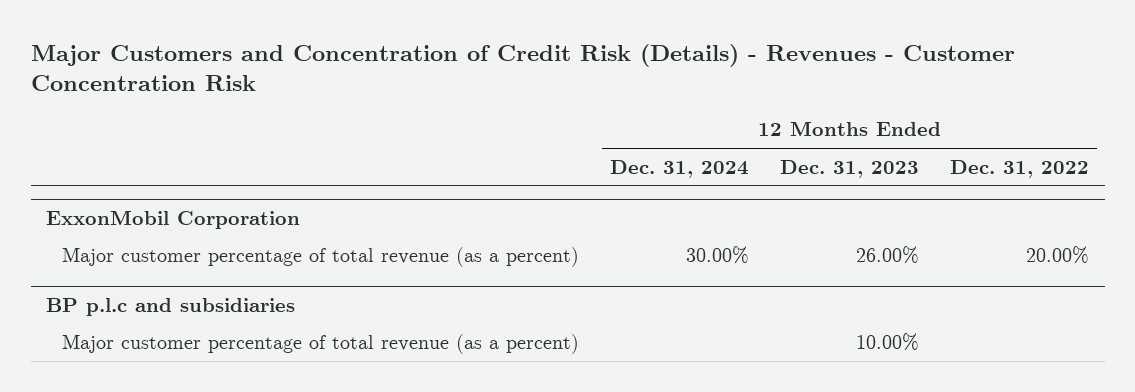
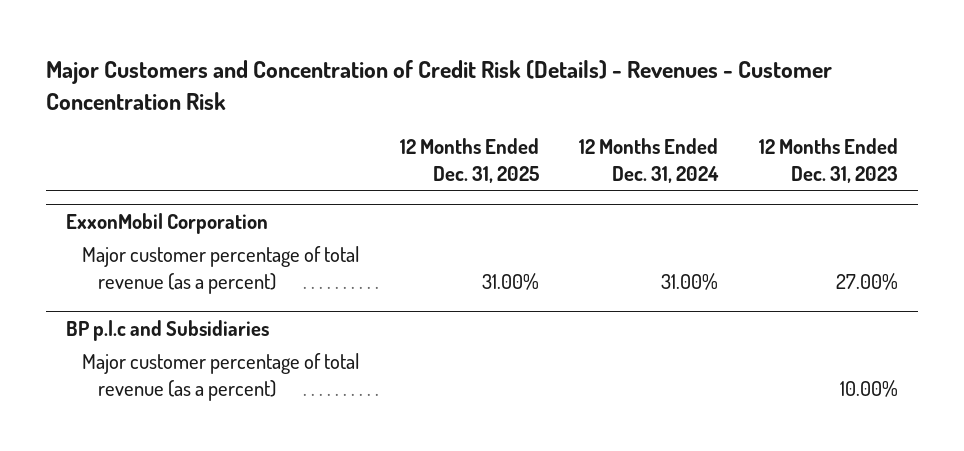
[950,159,1090,178] Dec. 31, 2022 -> none
none -> [399,138,539,184] 12 Months Ended Dec. 31, 2025
[686,246,750,265] 30.00% -> [661,272,719,290] 31.00%
[856,246,920,265] 26.00% -> [835,272,898,290] 27.00%
[46,297,296,316] BP p.l.c and subsidiaries -> [66,319,270,341] BP p.l.c and Subsidiaries

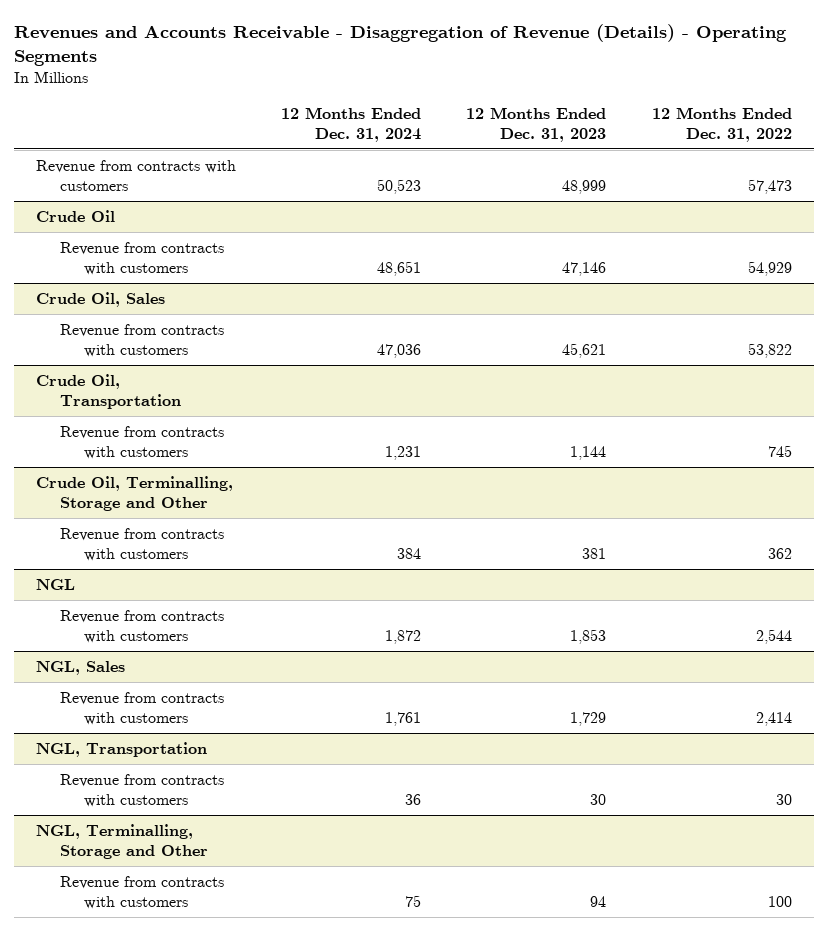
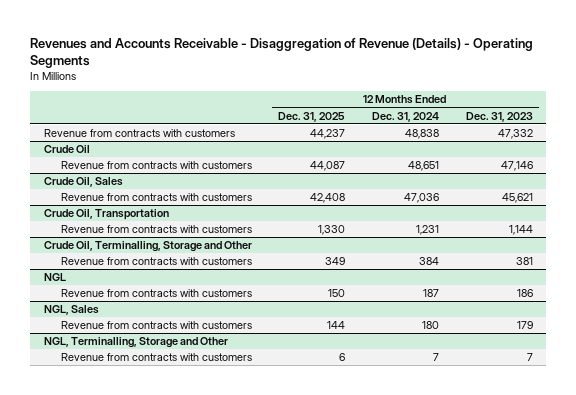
[651,106,792,142] 12 Months Ended Dec. 31, 2022 -> none
none -> [278,111,346,122] Dec. 31, 2025
[377,178,422,194] 50,523 -> [404,129,439,140] 48,838
[562,179,607,194] 48,999 -> [497,129,533,140] 47,332
[385,629,422,644] 1,872 -> [422,289,439,298] 187
[570,628,607,644] 1,853 -> [516,289,533,298] 186
[36,741,208,757] NGL, Transportation -> none
[60,773,225,807] Revenue from contracts with customers -> none
[385,711,422,726] 1,761 -> [421,321,439,330] 180
[570,711,607,726] 1,729 -> [516,321,533,330] 179
[405,894,422,907] 75 -> [432,353,439,362] 7
[590,895,607,907] 94 -> [526,353,533,362] 7

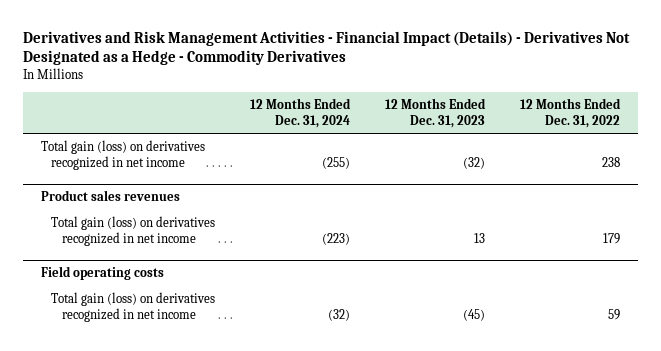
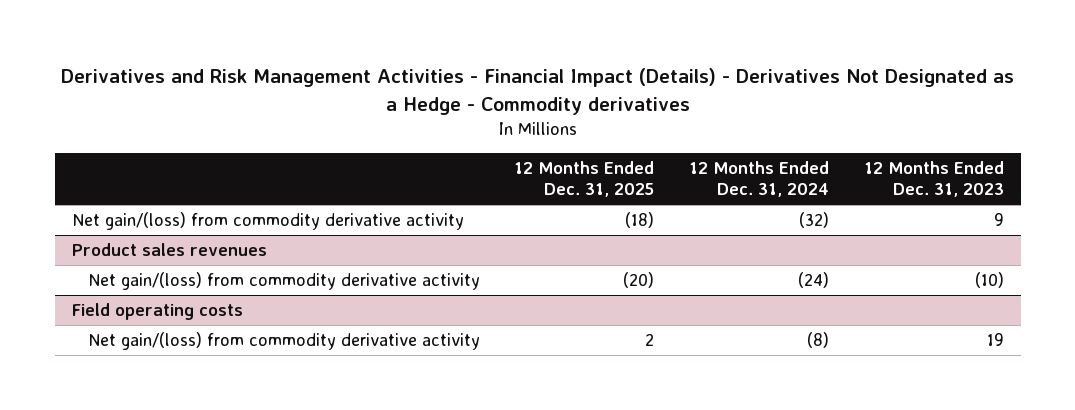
[23,30,631,66] Derivatives and Risk Management Activities - Financial Impact (Details) - Derivatives Not Designated as a Hedge - Commodity Derivatives -> [60,67,1014,115] Derivatives and Risk Management Activities - Financial Impact (Details) - Derivatives Not Designated as a Hedge - Commodity derivatives
[520,97,622,128] 12 Months Ended Dec. 31, 2022 -> none
none -> [514,160,655,198] 12 Months Ended Dec. 31, 2025
[40,140,205,171] Total gain (loss) on derivatives recognized in net income -> [71,211,464,230] Net gain/(loss) from commodity derivative activity
[322,157,351,170] (255) -> [798,211,829,228] (32)
[463,157,486,170] (32) -> [993,212,1004,226] 9
[51,216,216,247] Total gain (loss) on derivatives recognized in net income -> [87,271,480,290] Net gain/(loss) from commodity derivative activity
[322,233,351,246] (223) -> [797,271,829,288] (24)
[474,233,486,244] 13 -> [974,271,1004,288] (10)
[51,292,216,323] Total gain (loss) on derivatives recognized in net income -> [87,331,480,350] Net gain/(loss) from commodity derivative activity
[328,309,351,322] (32) -> [806,331,829,348] (8)
[463,309,486,322] (45) -> [986,332,1004,346] 19

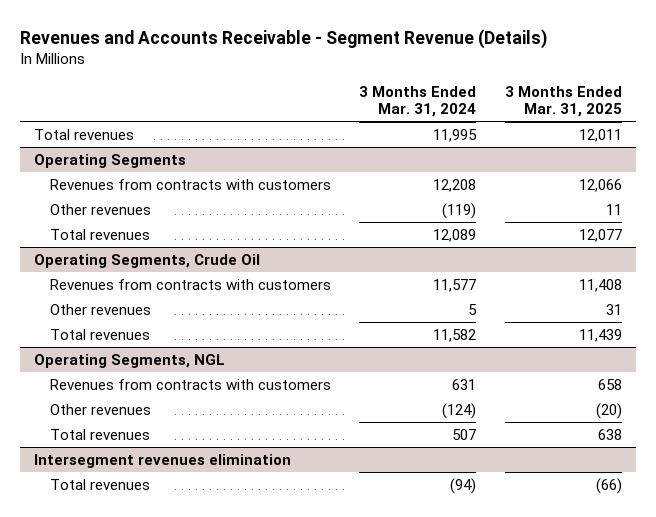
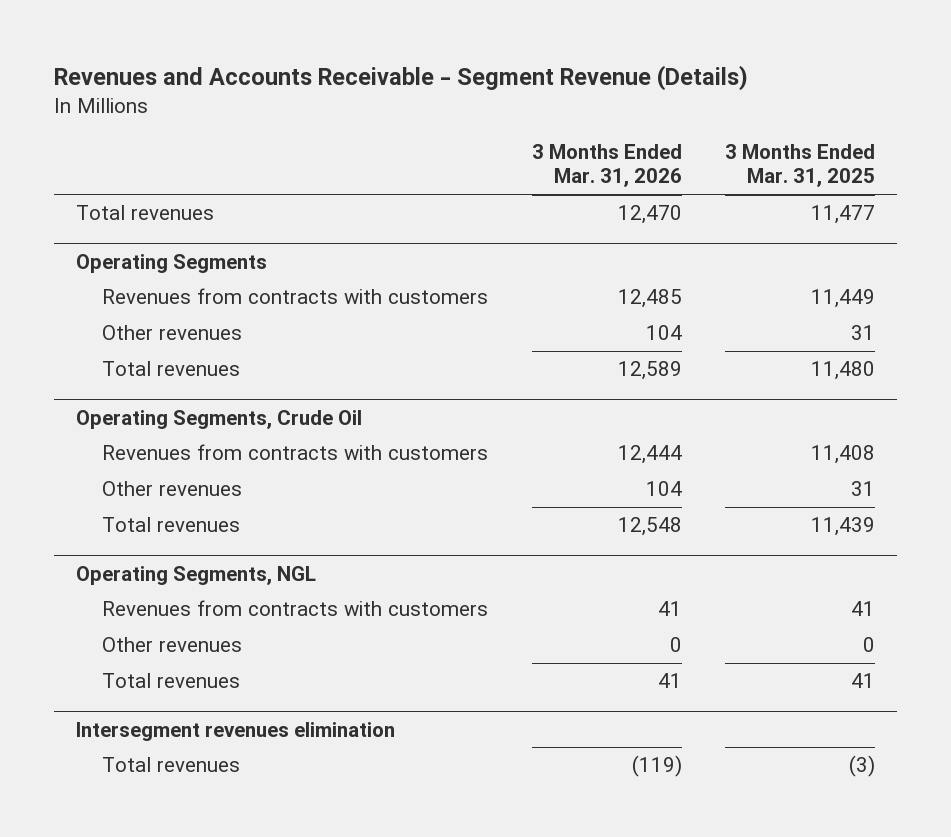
[359,85,477,118] 3 Months Ended Mar. 31, 2024 -> none
none -> [531,144,682,188] 3 Months Ended Mar. 31, 2026
[578,128,622,142] 12,011 -> [811,205,876,225] 11,477
[578,178,622,192] 12,066 -> [811,289,876,309] 11,449
[605,203,622,215] 11 -> [851,325,876,341] 31
[578,228,622,242] 12,077 -> [811,361,876,381] 11,480
[597,378,622,390] 658 -> [851,601,876,617] 41
[595,402,622,419] (20) -> [863,637,876,653] 0
[597,428,622,440] 638 -> [851,673,876,689] 41
[595,477,622,494] (66) -> [849,755,876,778] (3)

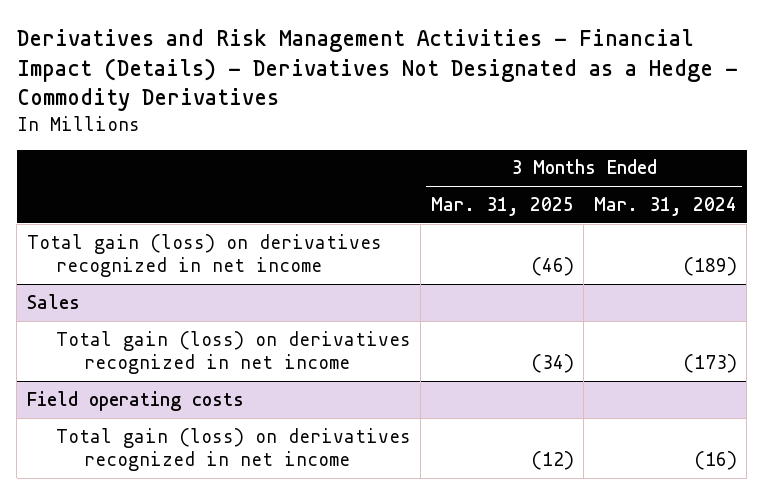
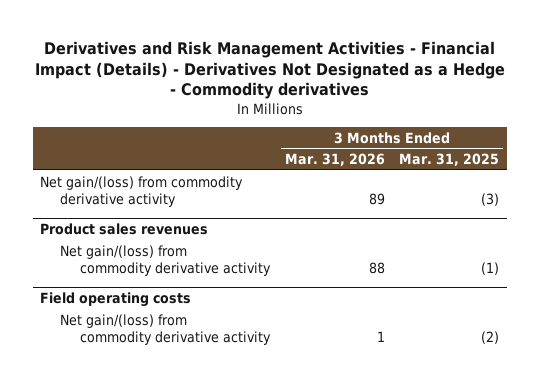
[16,29,738,112] Derivatives and Risk Management Activities - Financial Impact (Details) - Derivatives Not Designated as a Hedge - Commodity Derivatives -> [34,40,505,100] Derivatives and Risk Management Activities - Financial Impact (Details) - Derivatives Not Designated as a Hedge - Commodity derivatives
[593,197,737,217] Mar. 31, 2024 -> none
none -> [284,153,385,167] Mar. 31, 2026
[26,233,382,278] Total gain (loss) on derivatives recognized in net income -> [40,175,244,207] Net gain/(loss) from commodity derivative activity
[530,257,574,277] (46) -> [481,192,500,206] (3)
[26,293,80,309] Sales -> [40,223,209,236] Product sales revenues
[55,330,411,375] Total gain (loss) on derivatives recognized in net income -> [60,244,272,276] Net gain/(loss) from commodity derivative activity
[530,354,574,374] (34) -> [481,261,500,275] (1)
[55,427,411,472] Total gain (loss) on derivatives recognized in net income -> [60,313,272,345] Net gain/(loss) from commodity derivative activity
[530,451,574,471] (12) -> [481,330,500,344] (2)

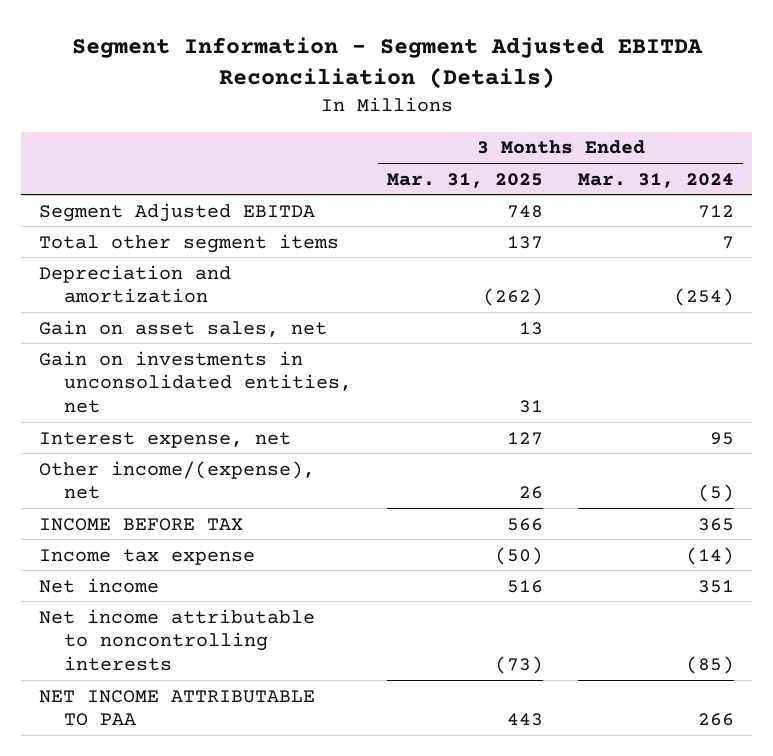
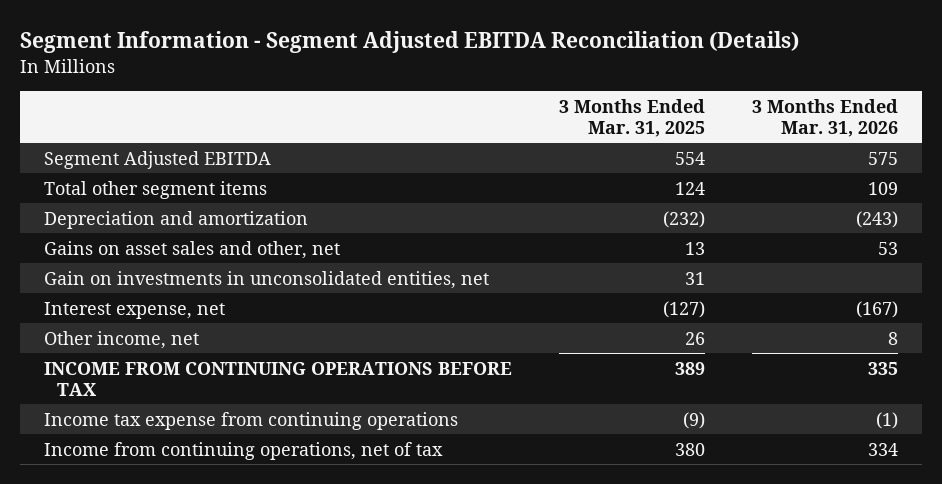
[578,172,735,188] Mar. 31, 2024 -> none
none -> [752,98,899,137] 3 Months Ended Mar. 31, 2026
[507,204,544,218] 748 -> [674,151,705,165] 554
[507,235,544,249] 137 -> [674,181,705,195] 124
[483,288,544,307] (262) -> [662,210,705,228] (232)
[38,319,327,337] Gain on asset sales, net -> [43,240,340,259] Gains on asset sales and other, net
[38,577,159,593] Net income -> none
[38,608,315,672] Net income attributable to noncontrolling interests -> none
[38,689,315,727] NET INCOME ATTRIBUTABLE TO PAA -> none
[507,431,544,445] 127 -> [662,300,705,318] (127)
[38,460,315,500] Other income/(expense), net -> [43,330,199,349] Other income, net
[38,517,243,531] INCOME BEFORE TAX -> [43,361,512,396] INCOME FROM CONTINUING OPERATIONS BEFORE TAX
[507,517,544,531] 566 -> [674,361,705,375] 389
[38,548,255,565] Income tax expense -> [43,411,458,430] Income tax expense from continuing operations
[495,546,544,565] (50) -> [682,411,705,429] (9)
none -> [43,441,443,460] Income from continuing operations, net of tax

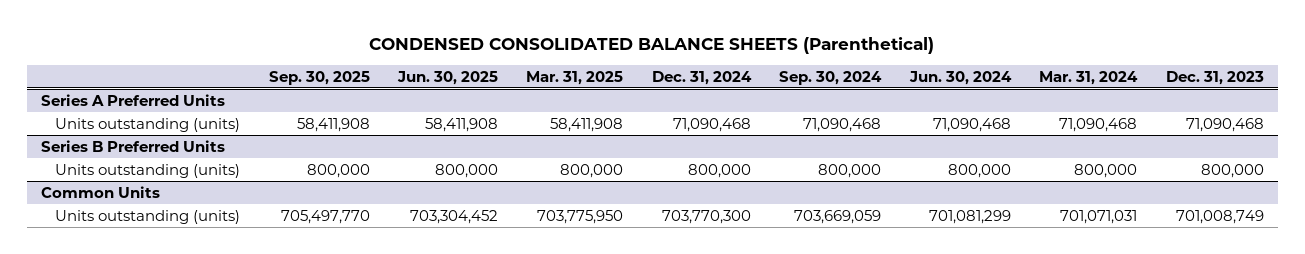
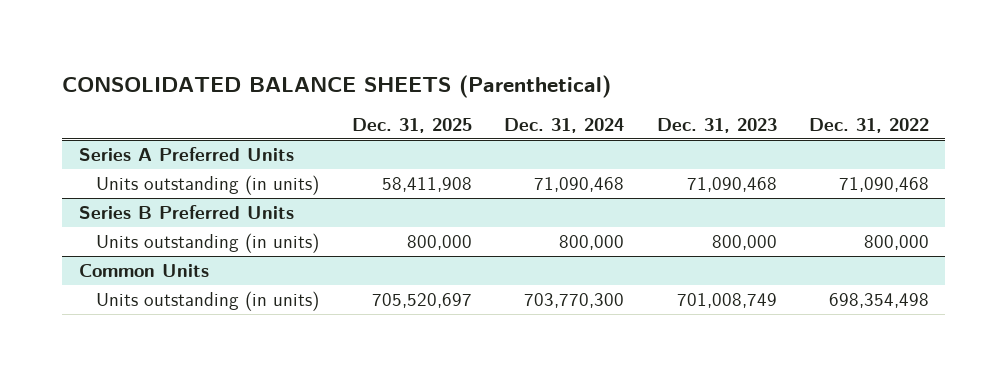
[369,36,935,54] CONDENSED CONSOLIDATED BALANCE SHEETS (Parenthetical) -> [62,74,612,98] CONSOLIDATED BALANCE SHEETS (Parenthetical)
[268,70,370,85] Sep. 30, 2025 -> none
[396,70,498,85] Jun. 30, 2025 -> none
[526,70,624,85] Mar. 31, 2025 -> none
[779,70,883,85] Sep. 30, 2024 -> none
[908,70,1012,85] Jun. 30, 2024 -> none
[1039,70,1139,85] Mar. 31, 2024 -> none
none -> [351,118,472,134] Dec. 31, 2025
none -> [809,118,930,134] Dec. 31, 2022
[55,117,241,132] Units outstanding (units) -> [96,174,320,195] Units outstanding (in units)
[55,163,241,178] Units outstanding (units) -> [96,232,320,253] Units outstanding (in units)
[55,209,241,224] Units outstanding (units) -> [96,290,320,311] Units outstanding (in units)

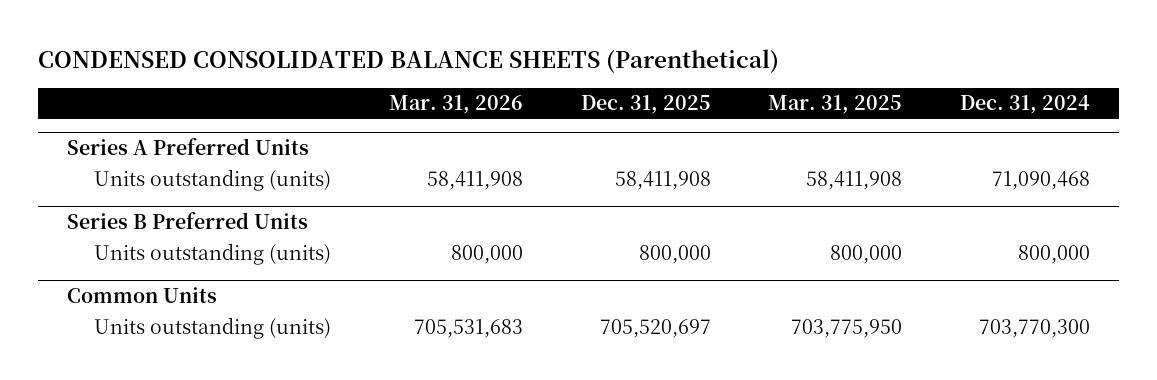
[62,74,612,98] CONSOLIDATED BALANCE SHEETS (Parenthetical) -> [38,49,780,74] CONDENSED CONSOLIDATED BALANCE SHEETS (Parenthetical)
[656,118,777,134] Dec. 31, 2023 -> none
[809,118,930,134] Dec. 31, 2022 -> none
none -> [388,95,523,115] Mar. 31, 2026
none -> [768,95,903,115] Mar. 31, 2025
[96,174,320,195] Units outstanding (in units) -> [94,168,332,191] Units outstanding (units)
[96,232,320,253] Units outstanding (in units) -> [94,242,332,265] Units outstanding (units)
[96,290,320,311] Units outstanding (in units) -> [94,316,332,339] Units outstanding (units)

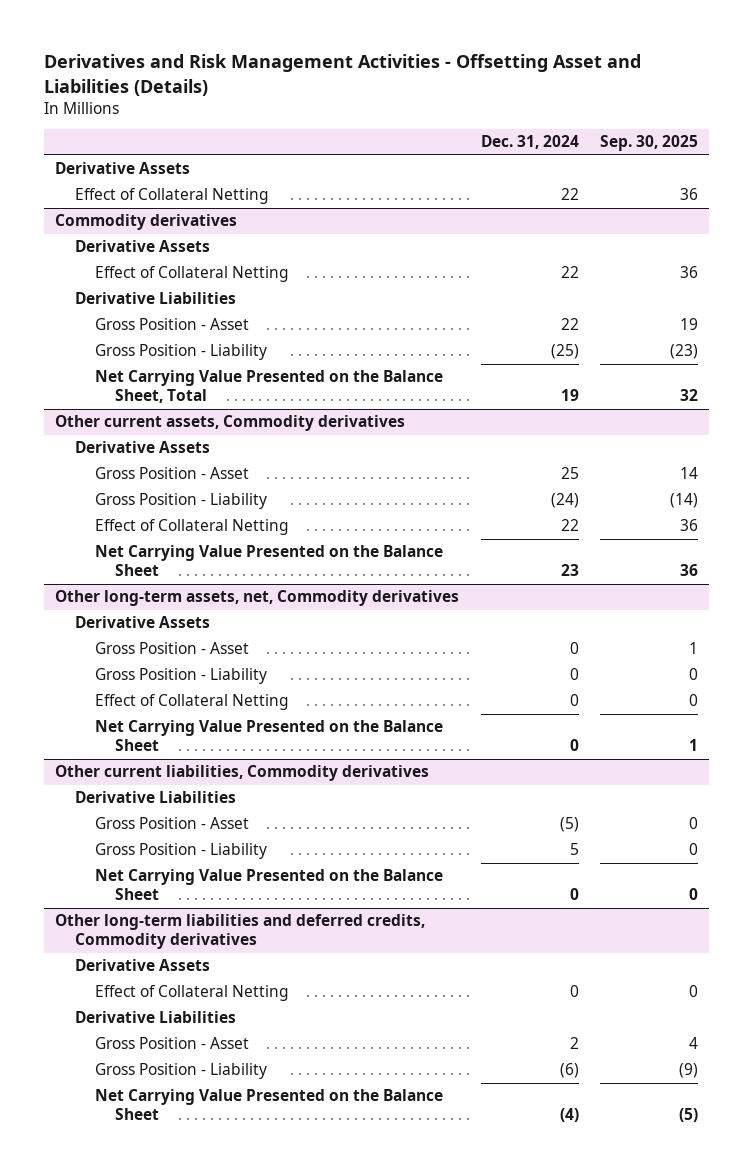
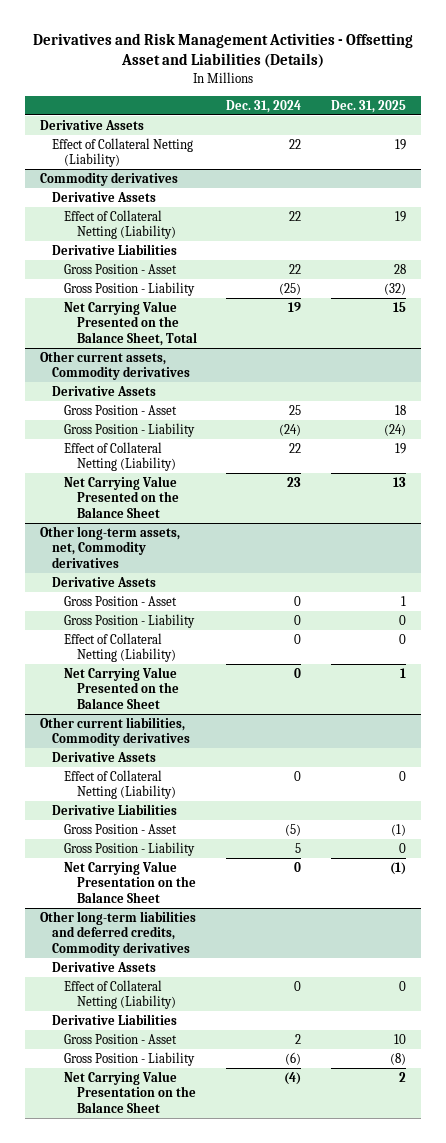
[600,135,699,152] Sep. 30, 2025 -> none
none -> [331,99,407,113] Dec. 31, 2025
[75,188,270,205] Effect of Collateral Netting -> [52,137,194,168] Effect of Collateral Netting (Liability)
[95,266,290,283] Effect of Collateral Netting -> [64,209,176,240] Effect of Collateral Netting (Liability)
[95,519,290,536] Effect of Collateral Netting -> [64,441,176,472] Effect of Collateral Netting (Liability)
[95,694,290,711] Effect of Collateral Netting -> [64,632,176,663] Effect of Collateral Netting (Liability)
none -> [52,751,157,762] Derivative Assets
none -> [64,769,176,800] Effect of Collateral Netting (Liability)
[95,869,444,901] Net Carrying Value Presented on the Balance Sheet -> [64,860,196,903] Net Carrying Value Presentation on the Balance Sheet
[95,985,290,1002] Effect of Collateral Netting -> [64,979,176,1010] Effect of Collateral Netting (Liability)
[95,1089,444,1121] Net Carrying Value Presented on the Balance Sheet -> [64,1070,196,1113] Net Carrying Value Presentation on the Balance Sheet

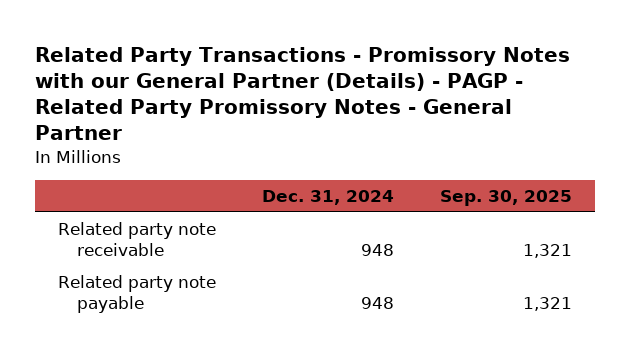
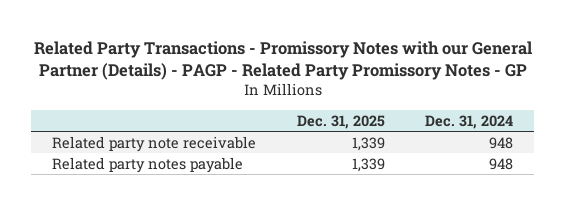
[35,46,571,141] Related Party Transactions - Promissory Notes with our General Partner (Details) - PAGP - Related Party Promissory Notes - General Partner -> [33,40,532,81] Related Party Transactions - Promissory Notes with our General Partner (Details) - PAGP - Related Party Promissory Notes - GP
[439,189,572,206] Sep. 30, 2025 -> none
none -> [296,114,385,129] Dec. 31, 2025
[58,275,217,314] Related party note payable -> [51,156,243,173] Related party notes payable

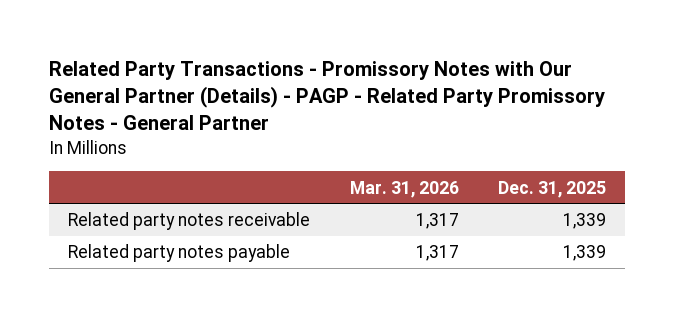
[33,40,532,81] Related Party Transactions - Promissory Notes with our General Partner (Details) - PAGP - Related Party Promissory Notes - GP -> [48,61,605,131] Related Party Transactions - Promissory Notes with Our General Partner (Details) - PAGP - Related Party Promissory Notes - General Partner
[425,114,514,129] Dec. 31, 2024 -> none
none -> [349,180,459,198] Mar. 31, 2026
[51,135,256,152] Related party note receivable -> [68,212,311,231] Related party notes receivable

